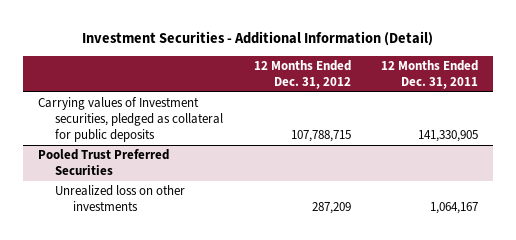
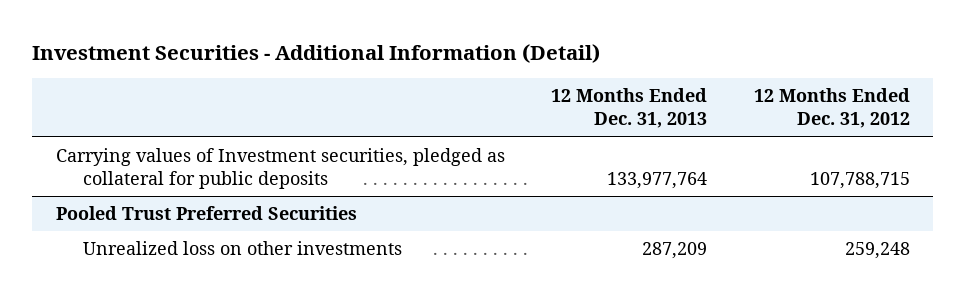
[380,60,478,89] 12 Months Ended Dec. 31, 2011 -> none
none -> [551,88,708,129] 12 Months Ended Dec. 31, 2013
[311,202,351,215] 287,209 -> [844,242,910,260] 259,248

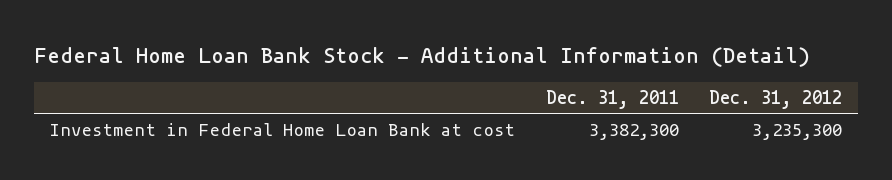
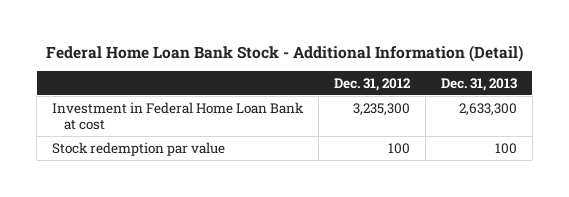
[545,89,679,109] Dec. 31, 2011 -> none
none -> [440,77,517,91] Dec. 31, 2013
none -> [52,141,226,156] Stock redemption par value

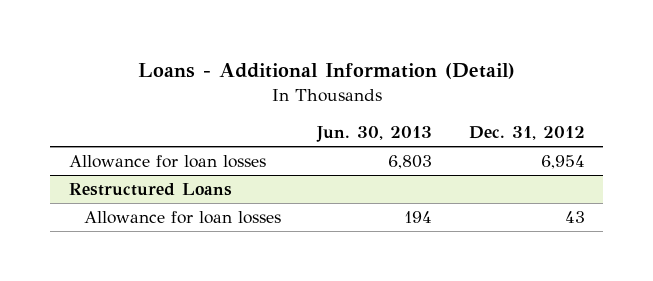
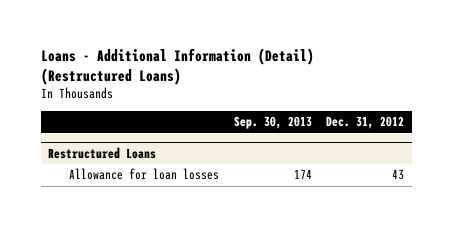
[137,63,515,80] Loans - Additional Information (Detail) -> [40,47,314,85] Loans - Additional Information (Detail) (Restructured Loans)
[316,126,433,143] Jun. 30, 2013 -> none
none -> [233,116,312,130] Sep. 30, 2013
[68,155,266,169] Allowance for loan losses -> none

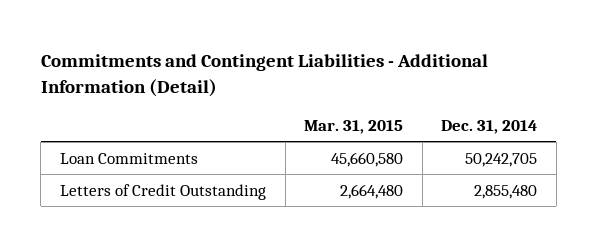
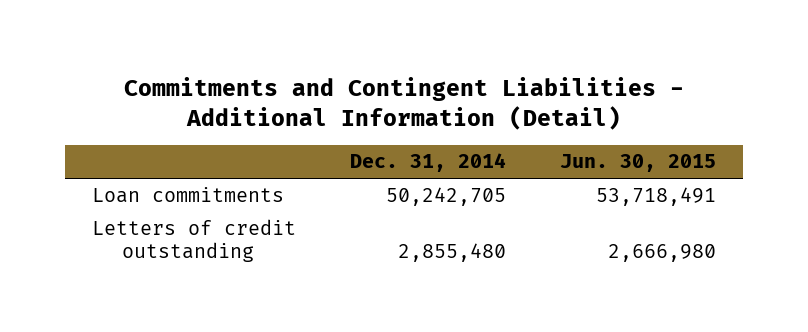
[304,120,404,135] Mar. 31, 2015 -> none
none -> [560,154,717,173] Jun. 30, 2015
[59,152,198,164] Loan Commitments -> [92,187,285,204] Loan commitments
[59,183,266,200] Letters of Credit Outstanding -> [92,219,297,262] Letters of credit outstanding

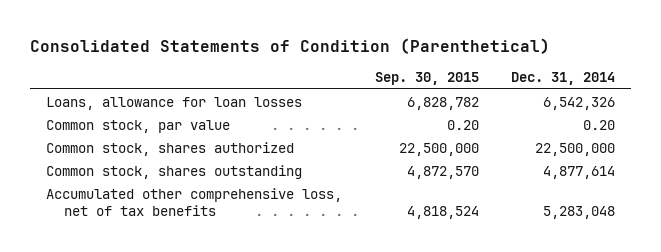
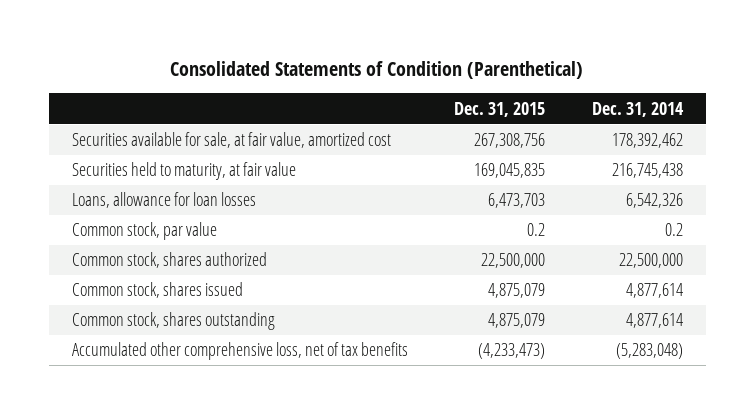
[374,72,479,86] Sep. 30, 2015 -> none
none -> [454,101,546,117] Dec. 31, 2015
none -> [71,132,391,149] Securities available for sale, at fair value, amortized cost
none -> [71,162,296,181] Securities held to maturity, at fair value
[582,119,615,130] 0.20 -> [665,223,684,237] 0.2
none -> [71,282,243,299] Common stock, shares issued
[542,205,615,219] 5,283,048 -> [616,343,684,360] (5,283,048)

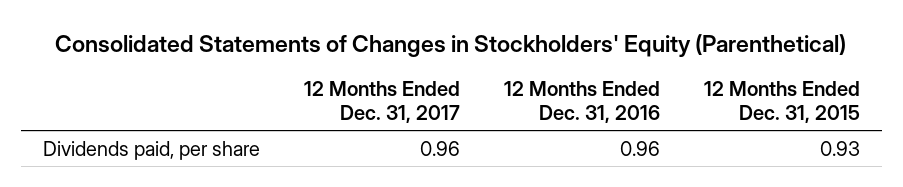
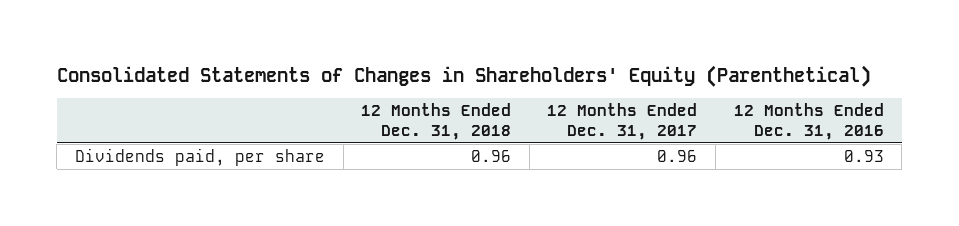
[55,33,847,57] Consolidated Statements of Changes in Stockholders' Equity (Parenthetical) -> [56,64,871,87] Consolidated Statements of Changes in Shareholders' Equity (Parenthetical)
[703,81,860,124] 12 Months Ended Dec. 31, 2015 -> none
none -> [361,103,512,140] 12 Months Ended Dec. 31, 2018
[619,140,660,156] 0.96 -> [843,150,884,163] 0.93

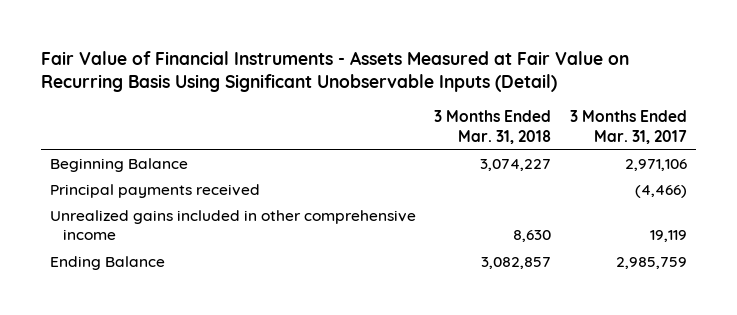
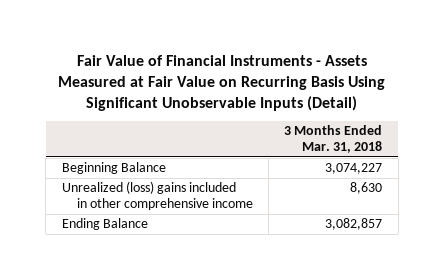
[569,110,687,144] 3 Months Ended Mar. 31, 2017 -> none
[50,183,261,198] Principal payments received -> none
[50,209,417,241] Unrealized gains included in other comprehensive income -> [61,181,253,211] Unrealized (loss) gains included in other comprehensive income

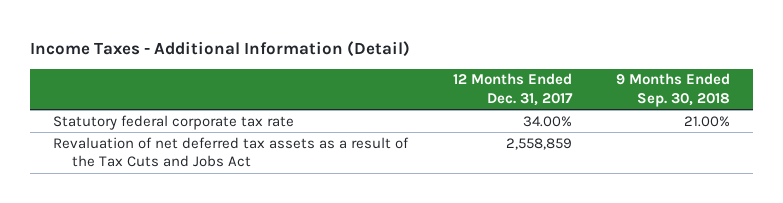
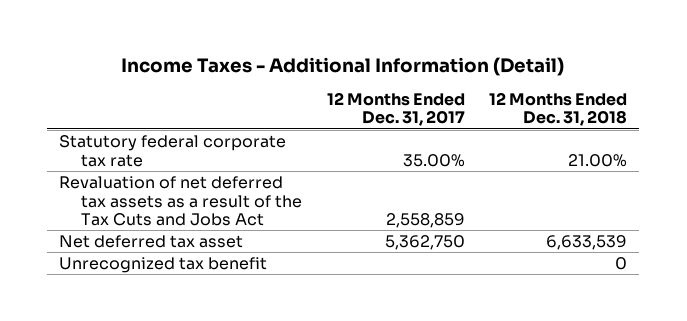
[616,73,731,107] 9 Months Ended Sep. 30, 2018 -> none
none -> [489,91,628,127] 12 Months Ended Dec. 31, 2018
[522,115,572,127] 34.00% -> [402,153,465,167] 35.00%
none -> [59,235,244,249] Net deferred tax asset
none -> [59,257,268,274] Unrecognized tax benefit

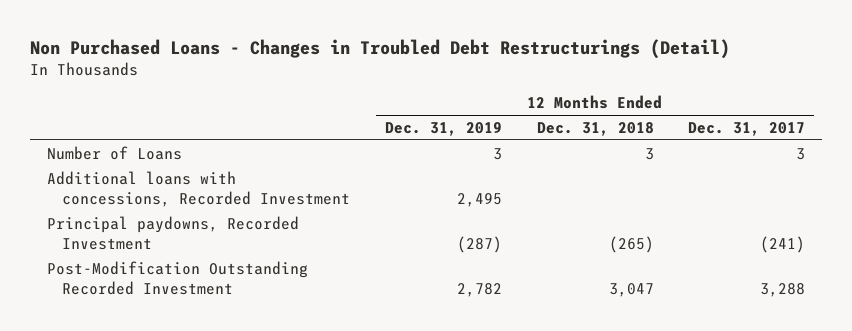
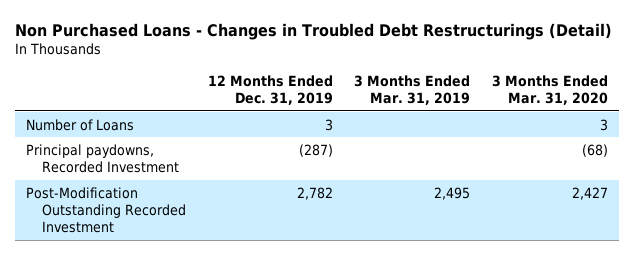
[536,121,654,136] Dec. 31, 2018 -> none
[688,121,806,136] Dec. 31, 2017 -> none
none -> [354,74,471,106] 3 Months Ended Mar. 31, 2019
none -> [491,74,608,106] 3 Months Ended Mar. 31, 2020
[46,170,351,207] Additional loans with concessions, Recorded Investment -> none

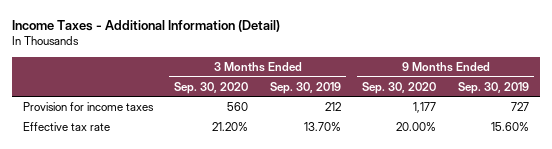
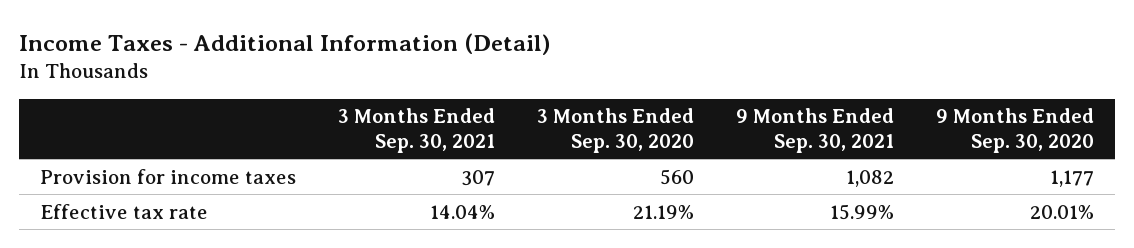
[269,81,341,94] Sep. 30, 2019 -> none
[457,81,529,94] Sep. 30, 2019 -> none
none -> [337,108,495,153] 3 Months Ended Sep. 30, 2021
none -> [736,108,895,153] 9 Months Ended Sep. 30, 2021
[212,122,249,132] 21.20% -> [633,204,695,219] 21.19%
[396,122,437,132] 20.00% -> [1030,204,1095,219] 20.01%

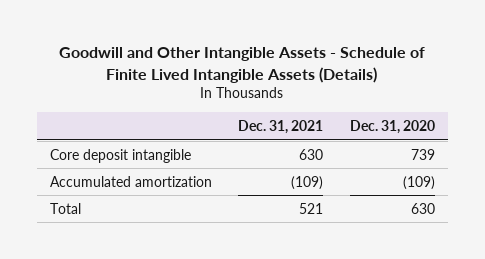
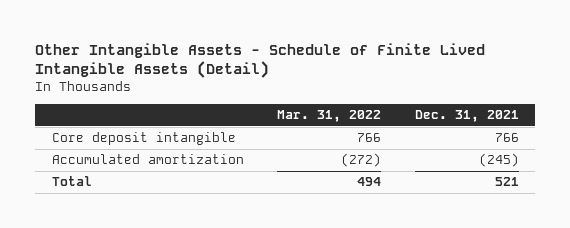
[59,47,426,83] Goodwill and Other Intangible Assets - Schedule of Finite Lived Intangible Assets (Details) -> [35,42,486,79] Other Intangible Assets - Schedule of Finite Lived Intangible Assets (Detail)
[349,119,435,134] Dec. 31, 2020 -> none
none -> [277,110,382,123] Mar. 31, 2022
[299,148,324,160] 630 -> [494,133,519,143] 766
[291,175,324,190] (109) -> [478,153,519,168] (245)

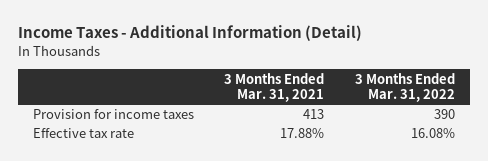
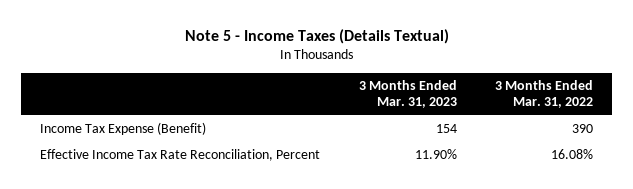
[17,25,362,42] Income Taxes - Additional Information (Detail) -> [184,29,449,45] Note 5 - Income Taxes (Details Textual)
[224,72,325,103] 3 Months Ended Mar. 31, 2021 -> none
none -> [358,80,457,108] 3 Months Ended Mar. 31, 2023
[32,109,194,120] Provision for income taxes -> [39,122,206,136] Income Tax Expense (Benefit)
[32,128,134,139] Effective tax rate -> [39,149,320,162] Effective Income Tax Rate Reconciliation, Percent

